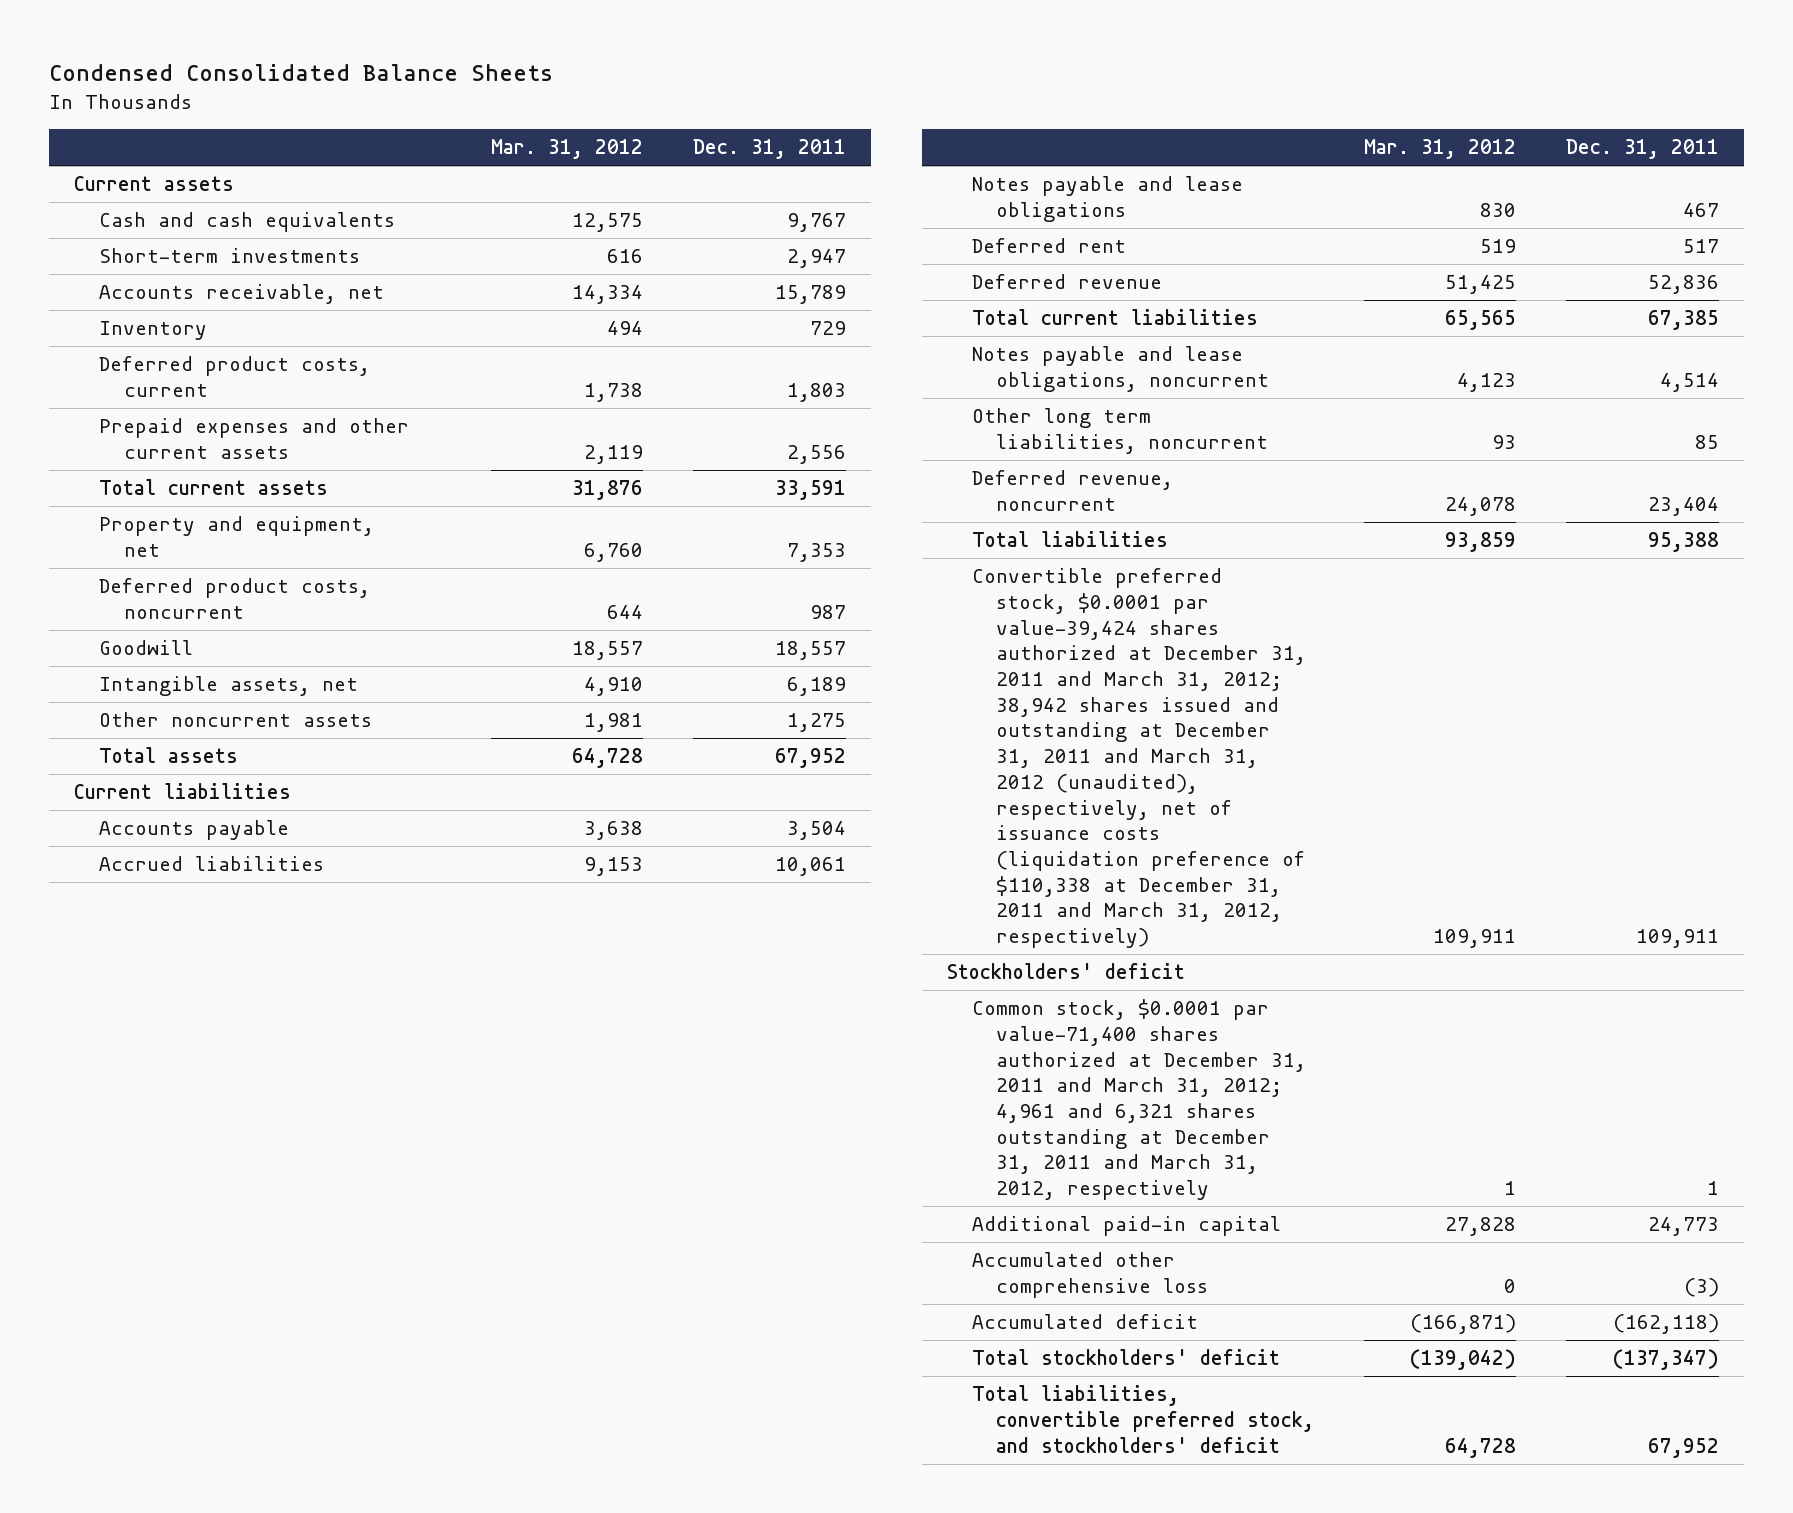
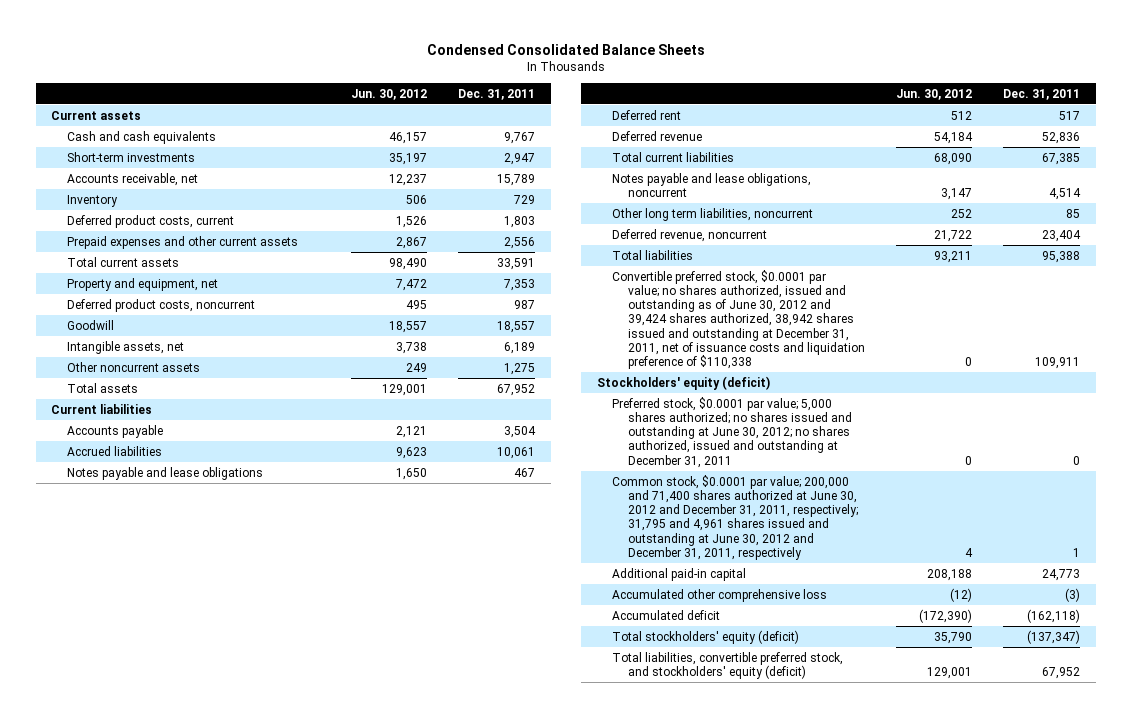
[491,139,644,160] Mar. 31, 2012 -> none
none -> [351,88,428,100] Jun. 30, 2012
[971,568,1307,949] Convertible preferred stock, $0.0001 par value-39,424 shares authorized at December 31, 2011 and March 31, 2012; 38,942 shares issued and outstanding at December 31, 2011 and March 31, 2012 (unaudited), respectively, net of issuance costs (liquidation preference of $110,338 at December 31, 2011 and March 31, 2012, respectively) -> [612,269,866,370] Convertible preferred stock, $0.0001 par value; no shares authorized, issued and outstanding as of June 30, 2012 and 39,424 shares authorized, 38,942 shares issued and outstanding at December 31, 2011, net of issuance costs and liquidation preference of $110,338
[947,963,1186,980] Stockholders' deficit -> [596,375,770,390] Stockholders' equity (deficit)
none -> [612,396,853,468] Preferred stock, $0.0001 par value; 5,000 shares authorized; no shares issued and outstanding at June 30, 2012; no shares authorized, issued and outstanding at December 31, 2011
[971,999,1307,1201] Common stock, $0.0001 par value-71,400 shares authorized at December 31, 2011 and March 31, 2012; 4,961 and 6,321 shares outstanding at December 31, 2011 and March 31, 2012, respectively -> [612,474,859,560] Common stock, $0.0001 par value; 200,000 and 71,400 shares authorized at June 30, 2012 and December 31, 2011, respectively; 31,795 and 4,961 shares issued and outstanding at June 30, 2012 and December 31, 2011, respectively
[971,1349,1280,1366] Total stockholders' deficit -> [612,629,800,644] Total stockholders' equity (deficit)
[971,1385,1315,1453] Total liabilities, convertible preferred stock, and stockholders' deficit -> [612,651,844,679] Total liabilities, convertible preferred stock, and stockholders' equity (deficit)

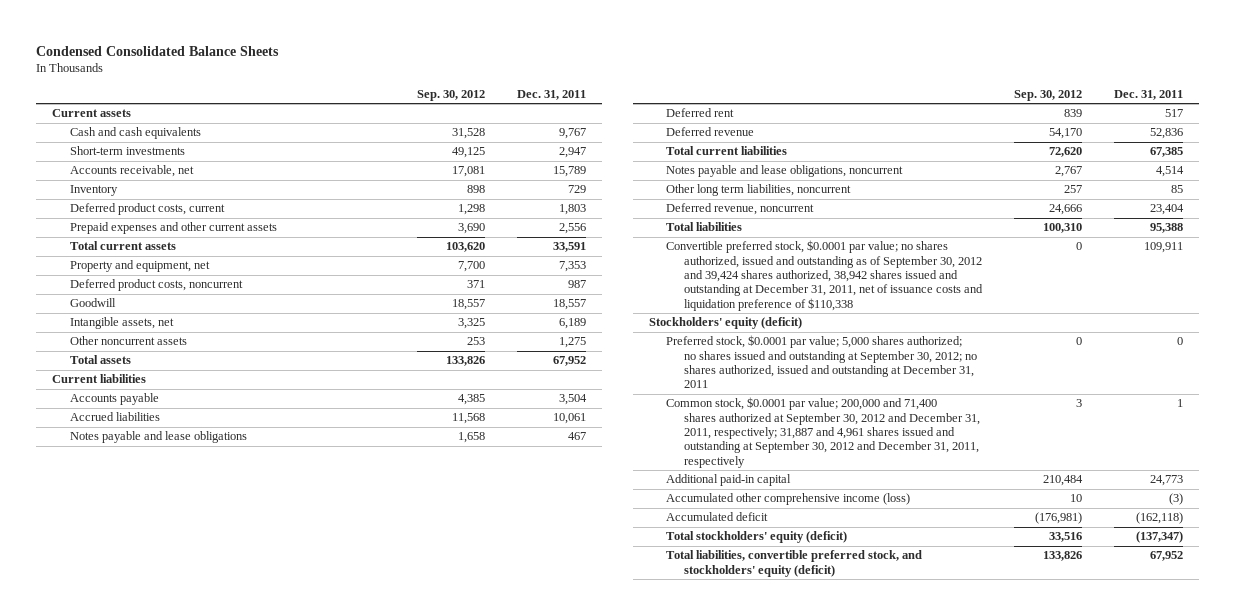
[351,88,428,100] Jun. 30, 2012 -> none
none -> [417,89,486,101] Sep. 30, 2012
[612,269,866,370] Convertible preferred stock, $0.0001 par value; no shares authorized, issued and outstanding as of June 30, 2012 and 39,424 shares authorized, 38,942 shares issued and outstanding at December 31, 2011, net of issuance costs and liquidation preference of $110,338 -> [666,240,983,311] Convertible preferred stock, $0.0001 par value; no shares authorized, issued and outstanding as of September 30, 2012 and 39,424 shares authorized, 38,942 shares issued and outstanding at December 31, 2011, net of issuance costs and liquidation preference of $110,338
[612,396,853,468] Preferred stock, $0.0001 par value; 5,000 shares authorized; no shares issued and outstanding at June 30, 2012; no shares authorized, issued and outstanding at December 31, 2011 -> [666,335,977,389] Preferred stock, $0.0001 par value; 5,000 shares authorized; no shares issued and outstanding at September 30, 2012; no shares authorized, issued and outstanding at December 31, 2011
[612,474,859,560] Common stock, $0.0001 par value; 200,000 and 71,400 shares authorized at June 30, 2012 and December 31, 2011, respectively; 31,795 and 4,961 shares issued and outstanding at June 30, 2012 and December 31, 2011, respectively -> [666,397,980,468] Common stock, $0.0001 par value; 200,000 and 71,400 shares authorized at September 30, 2012 and December 31, 2011, respectively; 31,887 and 4,961 shares issued and outstanding at September 30, 2012 and December 31, 2011, respectively
[612,588,828,602] Accumulated other comprehensive loss -> [666,493,911,506] Accumulated other comprehensive income (loss)

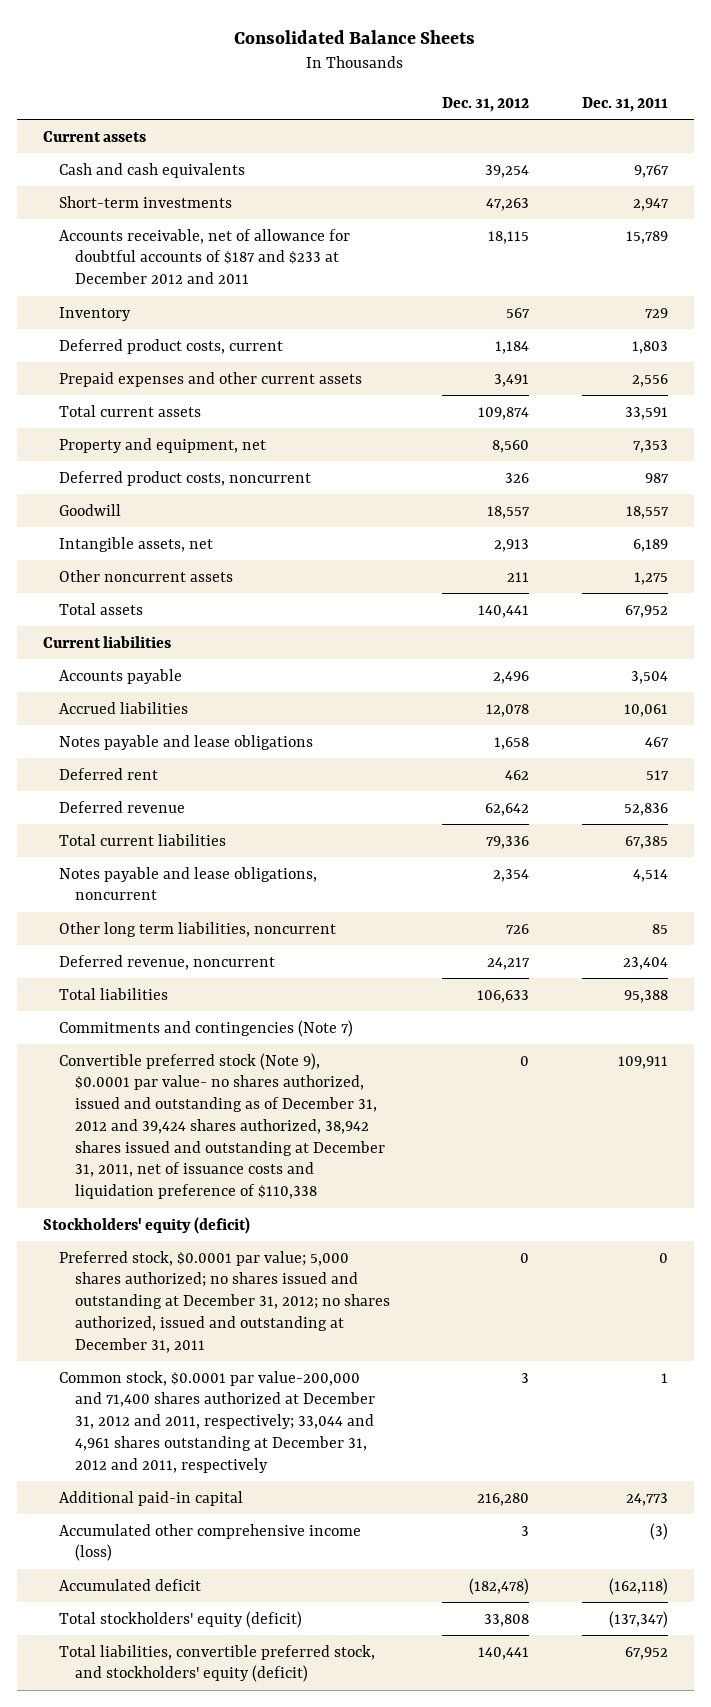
[36,45,280,56] Condensed Consolidated Balance Sheets -> [234,30,476,45] Consolidated Balance Sheets
[417,89,486,101] Sep. 30, 2012 -> none
none -> [442,96,530,112] Dec. 31, 2012
[69,165,194,178] Accounts receivable, net -> [58,228,350,285] Accounts receivable, net of allowance for doubtful accounts of $187 and $233 at December 2012 and 2011
none -> [58,1019,353,1037] Commitments and contingencies (Note 7)
[666,240,983,311] Convertible preferred stock, $0.0001 par value; no shares authorized, issued and outstanding as of September 30, 2012 and 39,424 shares authorized, 38,942 shares issued and outstanding at December 31, 2011, net of issuance costs and liquidation preference of $110,338 -> [58,1052,385,1200] Convertible preferred stock (Note 9), $0.0001 par value- no shares authorized, issued and outstanding as of December 31, 2012 and 39,424 shares authorized, 38,942 shares issued and outstanding at December 31, 2011, net of issuance costs and liquidation preference of $110,338
[666,335,977,389] Preferred stock, $0.0001 par value; 5,000 shares authorized; no shares issued and outstanding at September 30, 2012; no shares authorized, issued and outstanding at December 31, 2011 -> [58,1250,390,1353] Preferred stock, $0.0001 par value; 5,000 shares authorized; no shares issued and outstanding at December 31, 2012; no shares authorized, issued and outstanding at December 31, 2011
[666,397,980,468] Common stock, $0.0001 par value; 200,000 and 71,400 shares authorized at September 30, 2012 and December 31, 2011, respectively; 31,887 and 4,961 shares issued and outstanding at September 30, 2012 and December 31, 2011, respectively -> [58,1370,375,1473] Common stock, $0.0001 par value-200,000 and 71,400 shares authorized at December 31, 2012 and 2011, respectively; 33,044 and 4,961 shares outstanding at December 31, 2012 and 2011, respectively

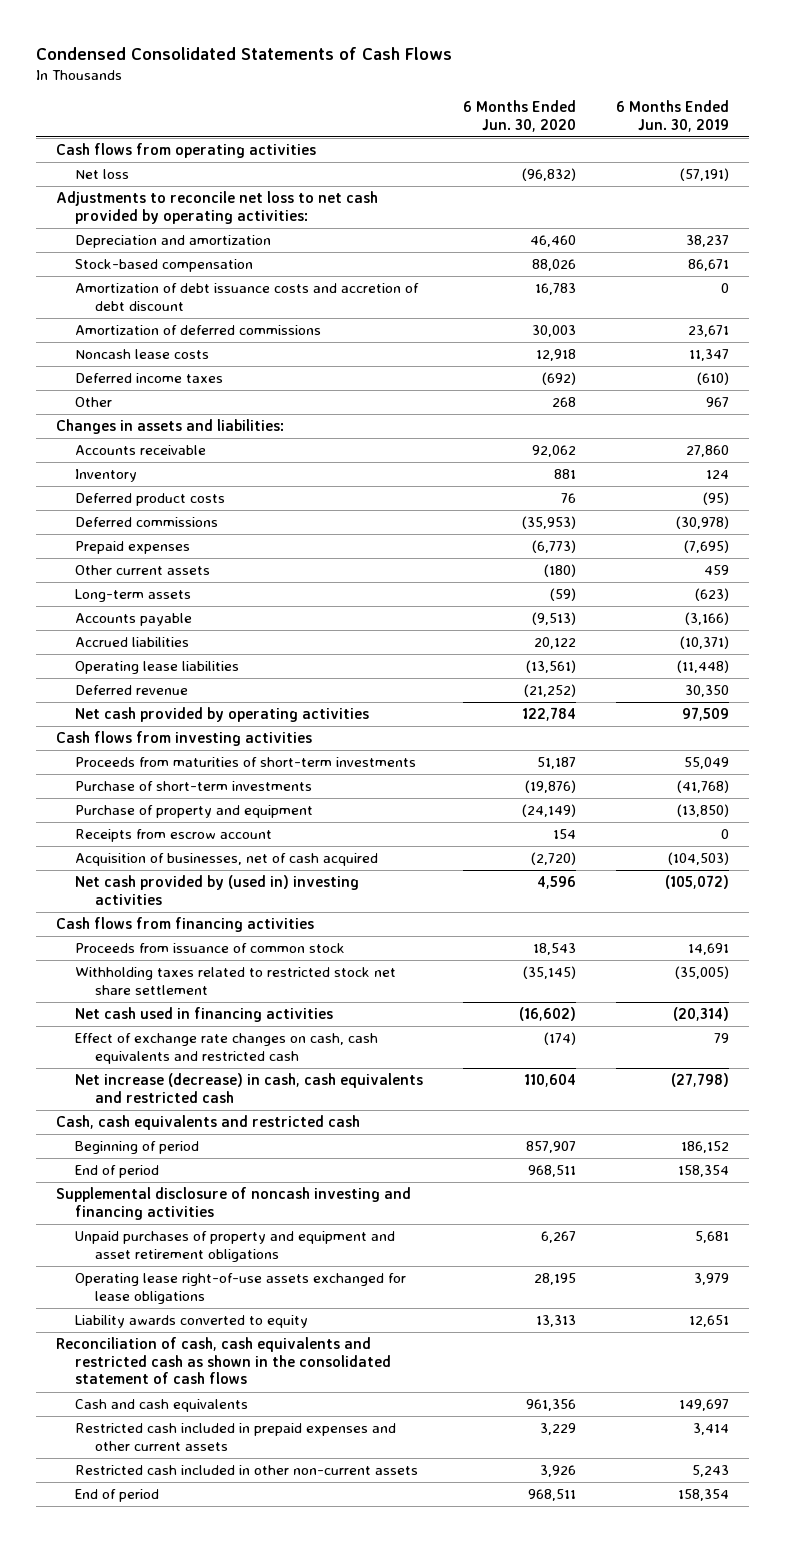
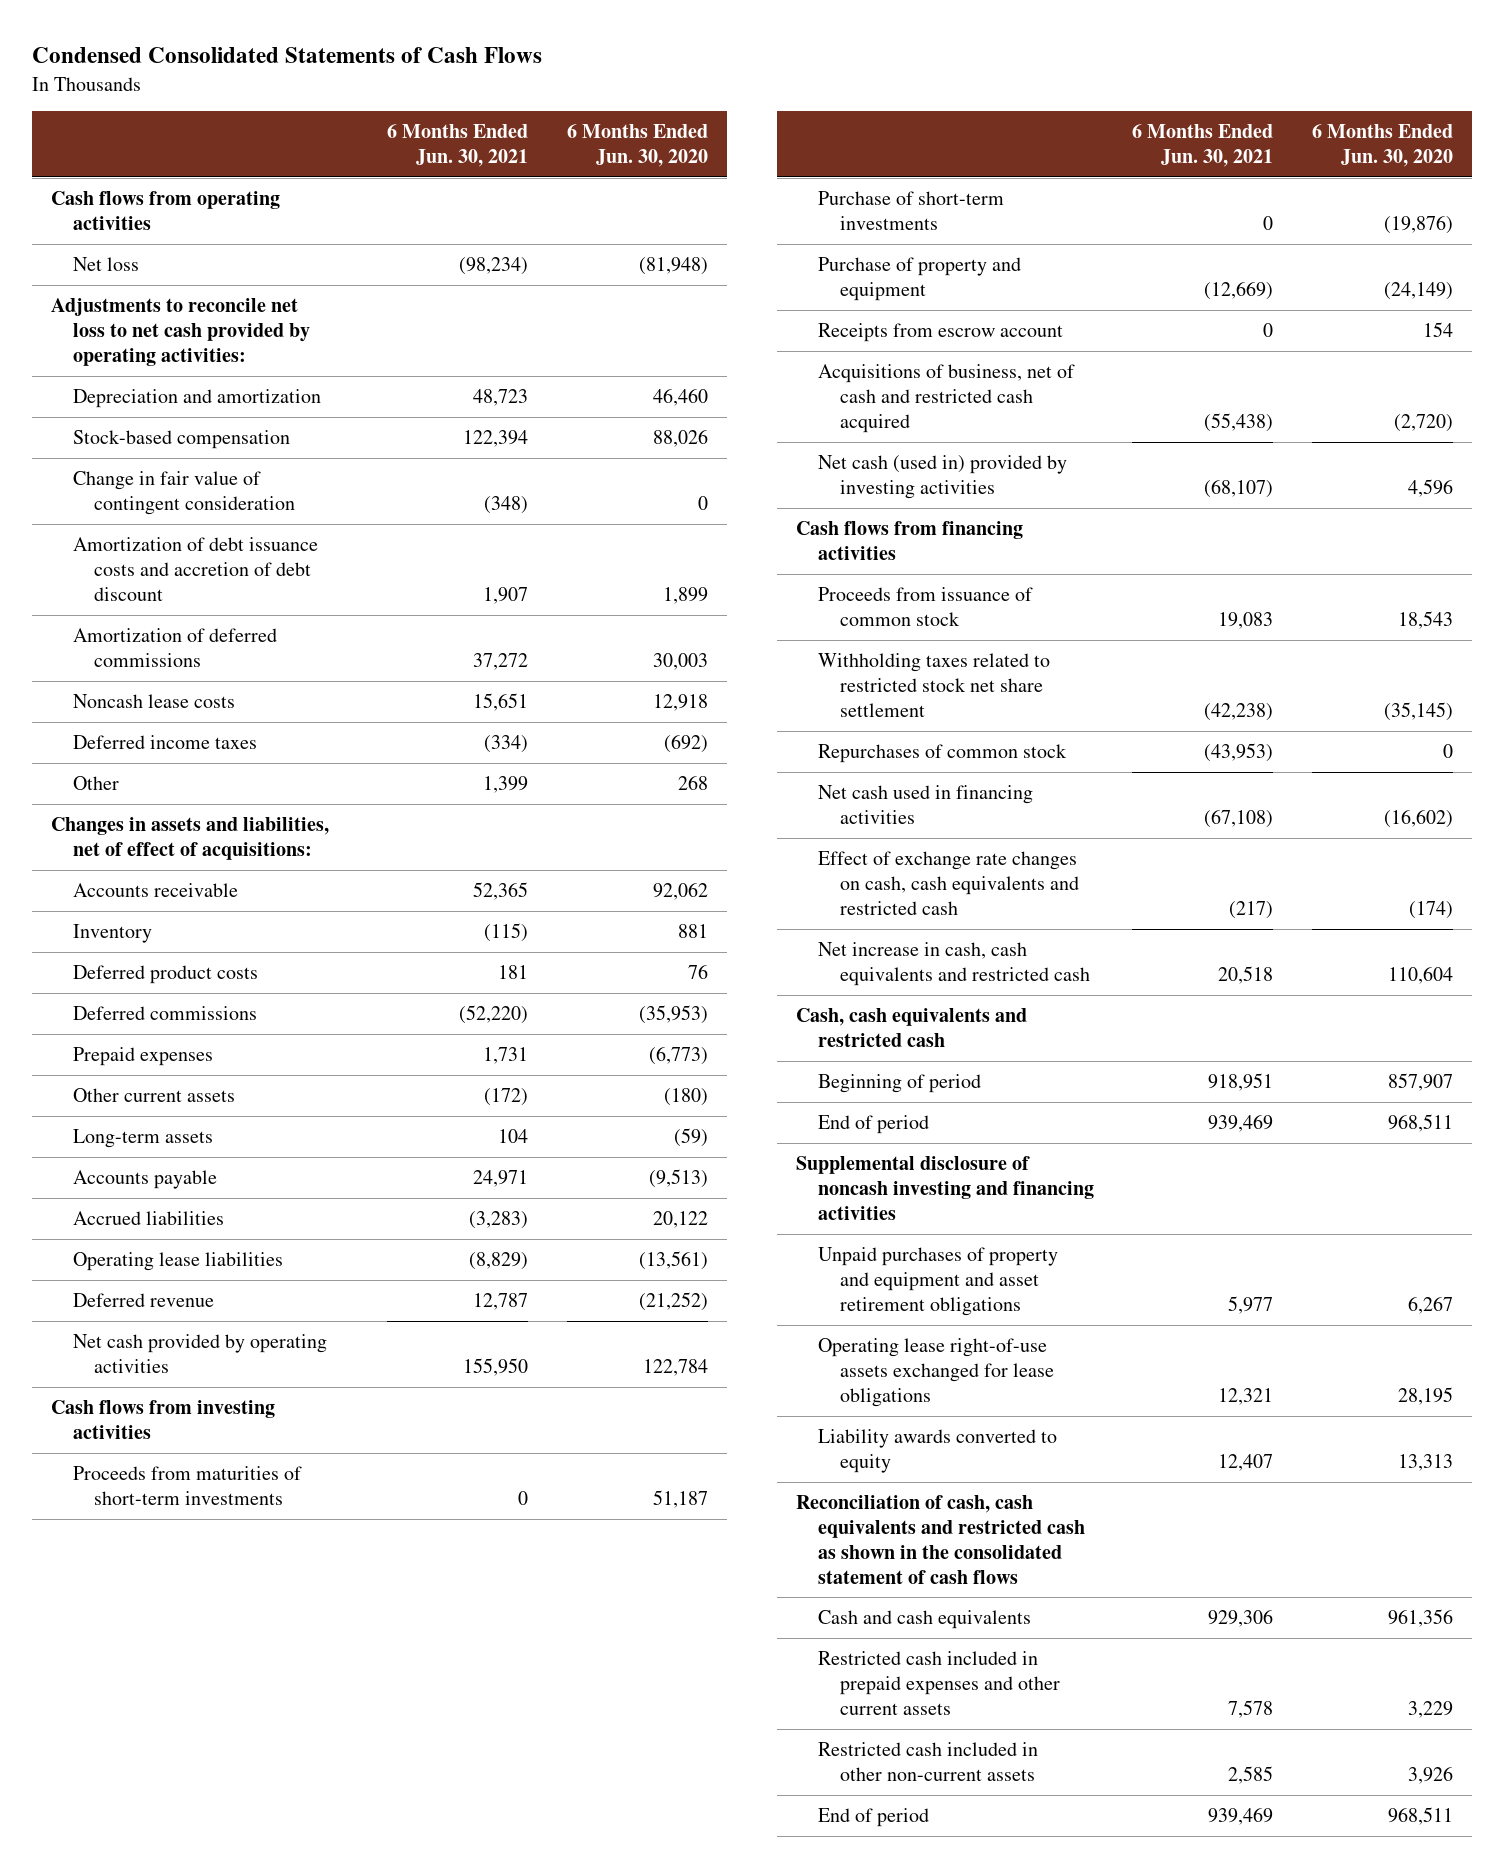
[616,100,730,132] 6 Months Ended Jun. 30, 2019 -> none
none -> [387,124,529,167] 6 Months Ended Jun. 30, 2021
[522,168,577,182] (96,832) -> [638,257,708,276] (81,948)
none -> [72,471,296,515] Change in fair value of contingent consideration
[535,283,577,296] 16,783 -> [662,586,708,604] 1,899
[56,419,285,435] Changes in assets and liabilities: -> [51,817,330,860] Changes in assets and liabilities, net of effect of acquisitions:
[75,853,379,867] Acquisition of businesses, net of cash acquired -> [818,364,1076,433] Acquisitions of business, net of cash and restricted cash acquired
[75,875,360,905] Net cash provided by (used in) investing activities -> [818,455,1068,499] Net cash (used in) provided by investing activities
none -> [818,744,1068,764] Repurchases of common stock
[75,1073,424,1103] Net increase (decrease) in cash, cash equivalents and restricted cash -> [818,942,1090,986] Net increase in cash, cash equivalents and restricted cash

